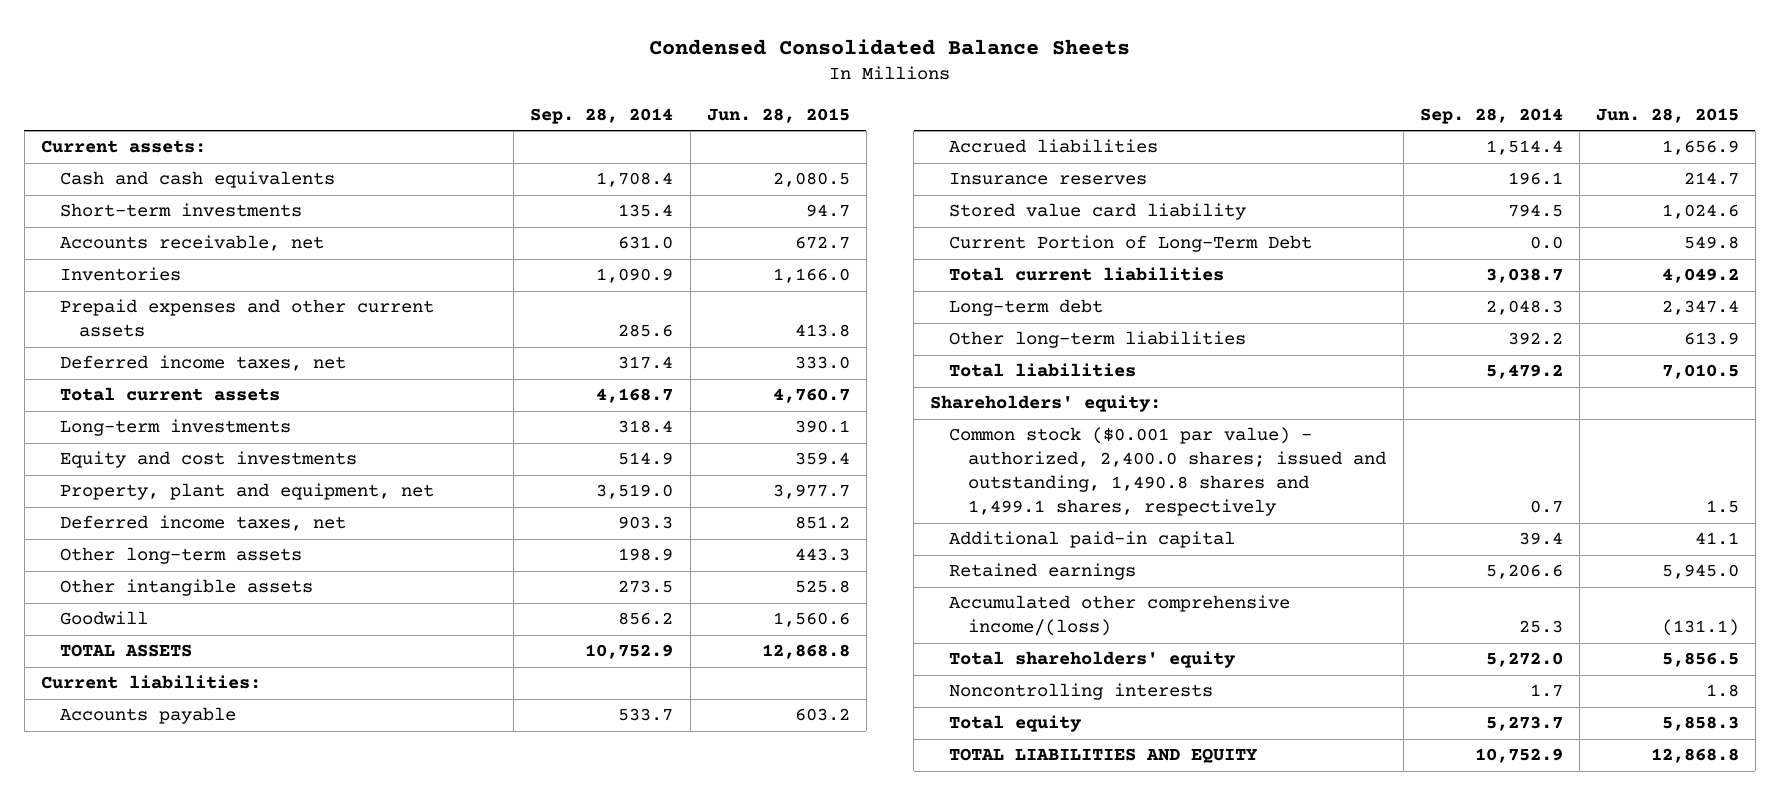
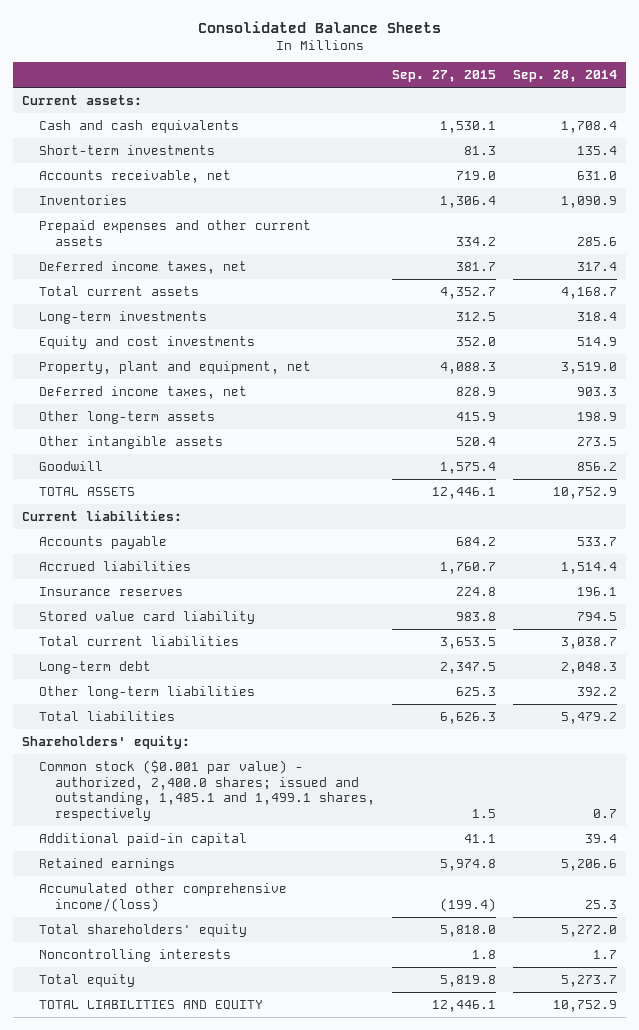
[648,38,1130,55] Condensed Consolidated Balance Sheets -> [197,20,441,33] Consolidated Balance Sheets
[706,107,850,123] Jun. 28, 2015 -> none
none -> [392,70,497,83] Sep. 27, 2015
[949,235,1313,253] Current Portion of Long-Term Debt -> none
[949,427,1387,517] Common stock ($0.001 par value) - authorized, 2,400.0 shares; issued and outstanding, 1,490.8 shares and 1,499.1 shares, respectively -> [38,759,376,821] Common stock ($0.001 par value) - authorized, 2,400.0 shares; issued and outstanding, 1,485.1 and 1,499.1 shares, respectively

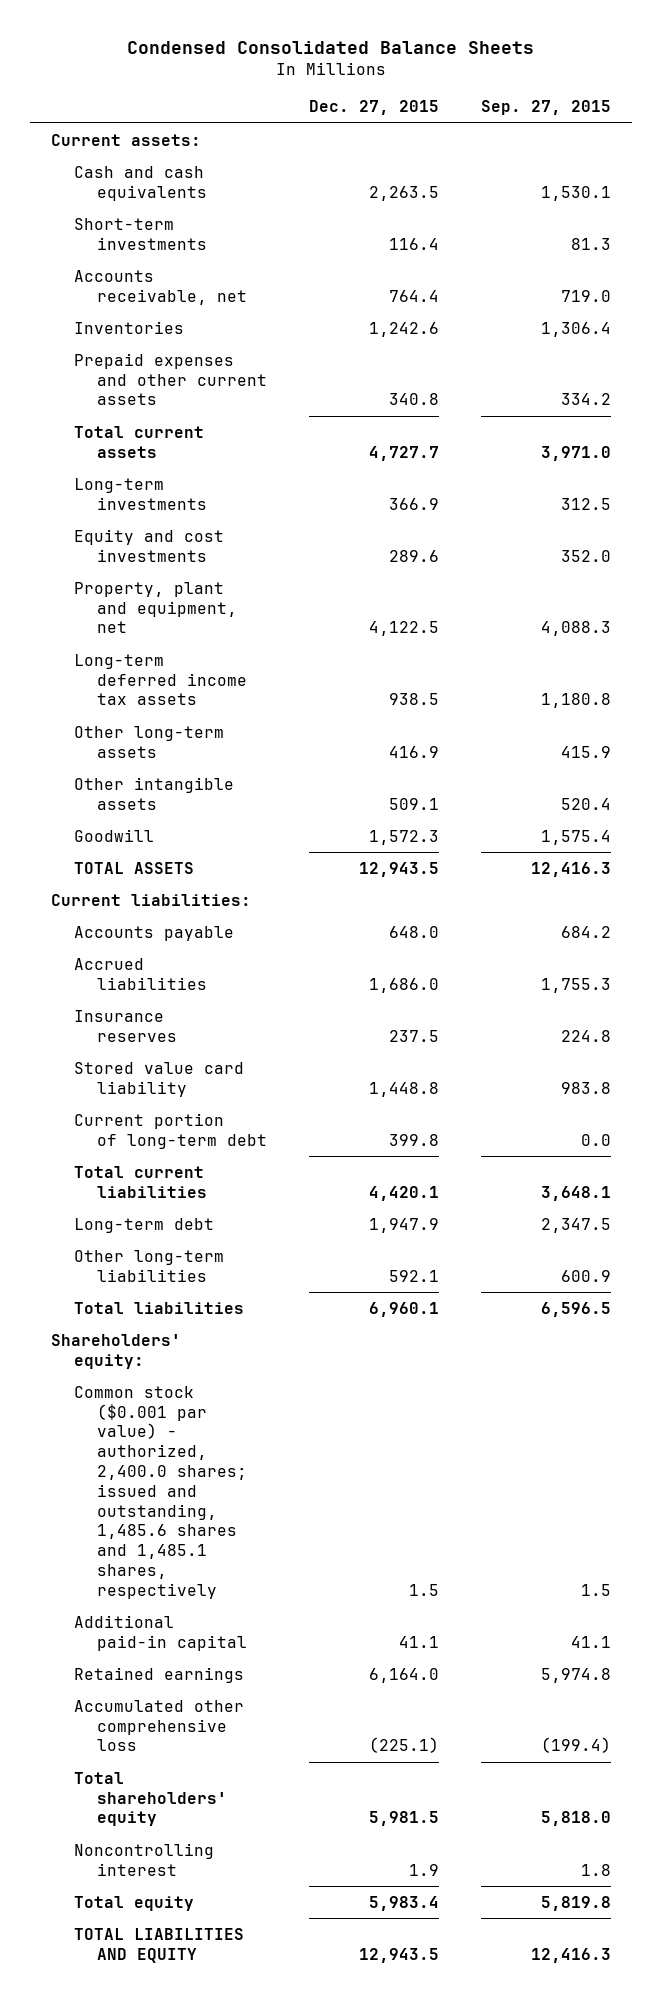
[197,20,441,33] Consolidated Balance Sheets -> [126,41,534,55] Condensed Consolidated Balance Sheets
[513,70,618,83] Sep. 28, 2014 -> none
none -> [308,100,439,116] Dec. 27, 2015
[38,260,247,274] Deferred income taxes, net -> none
[440,286,497,299] 4,352.7 -> [540,445,611,461] 3,971.0
[38,385,247,399] Deferred income taxes, net -> [73,653,247,706] Long-term deferred income tax assets
[456,386,497,396] 828.9 -> [540,693,611,709] 1,180.8
[432,486,497,499] 12,446.1 -> [530,861,611,877] 12,416.3
[440,561,497,574] 1,760.7 -> [540,977,611,993] 1,755.3
none -> [73,1112,267,1149] Current portion of long-term debt
[440,636,497,649] 3,653.5 -> [540,1185,611,1201] 3,648.1
[456,686,497,696] 625.3 -> [560,1269,611,1282] 600.9
[440,711,497,724] 6,626.3 -> [540,1301,611,1317] 6,596.5
[38,759,376,821] Common stock ($0.001 par value) - authorized, 2,400.0 shares; issued and outstanding, 1,485.1 and 1,499.1 shares, respectively -> [73,1385,247,1599] Common stock ($0.001 par value) - authorized, 2,400.0 shares; issued and outstanding, 1,485.6 shares and 1,485.1 shares, respectively
[38,882,287,912] Accumulated other comprehensive income/(loss) -> [73,1699,244,1752] Accumulated other comprehensive loss
[38,948,231,962] Noncontrolling interests -> [73,1842,214,1876] Noncontrolling interest
[432,999,497,1012] 12,446.1 -> [530,1947,611,1963] 12,416.3

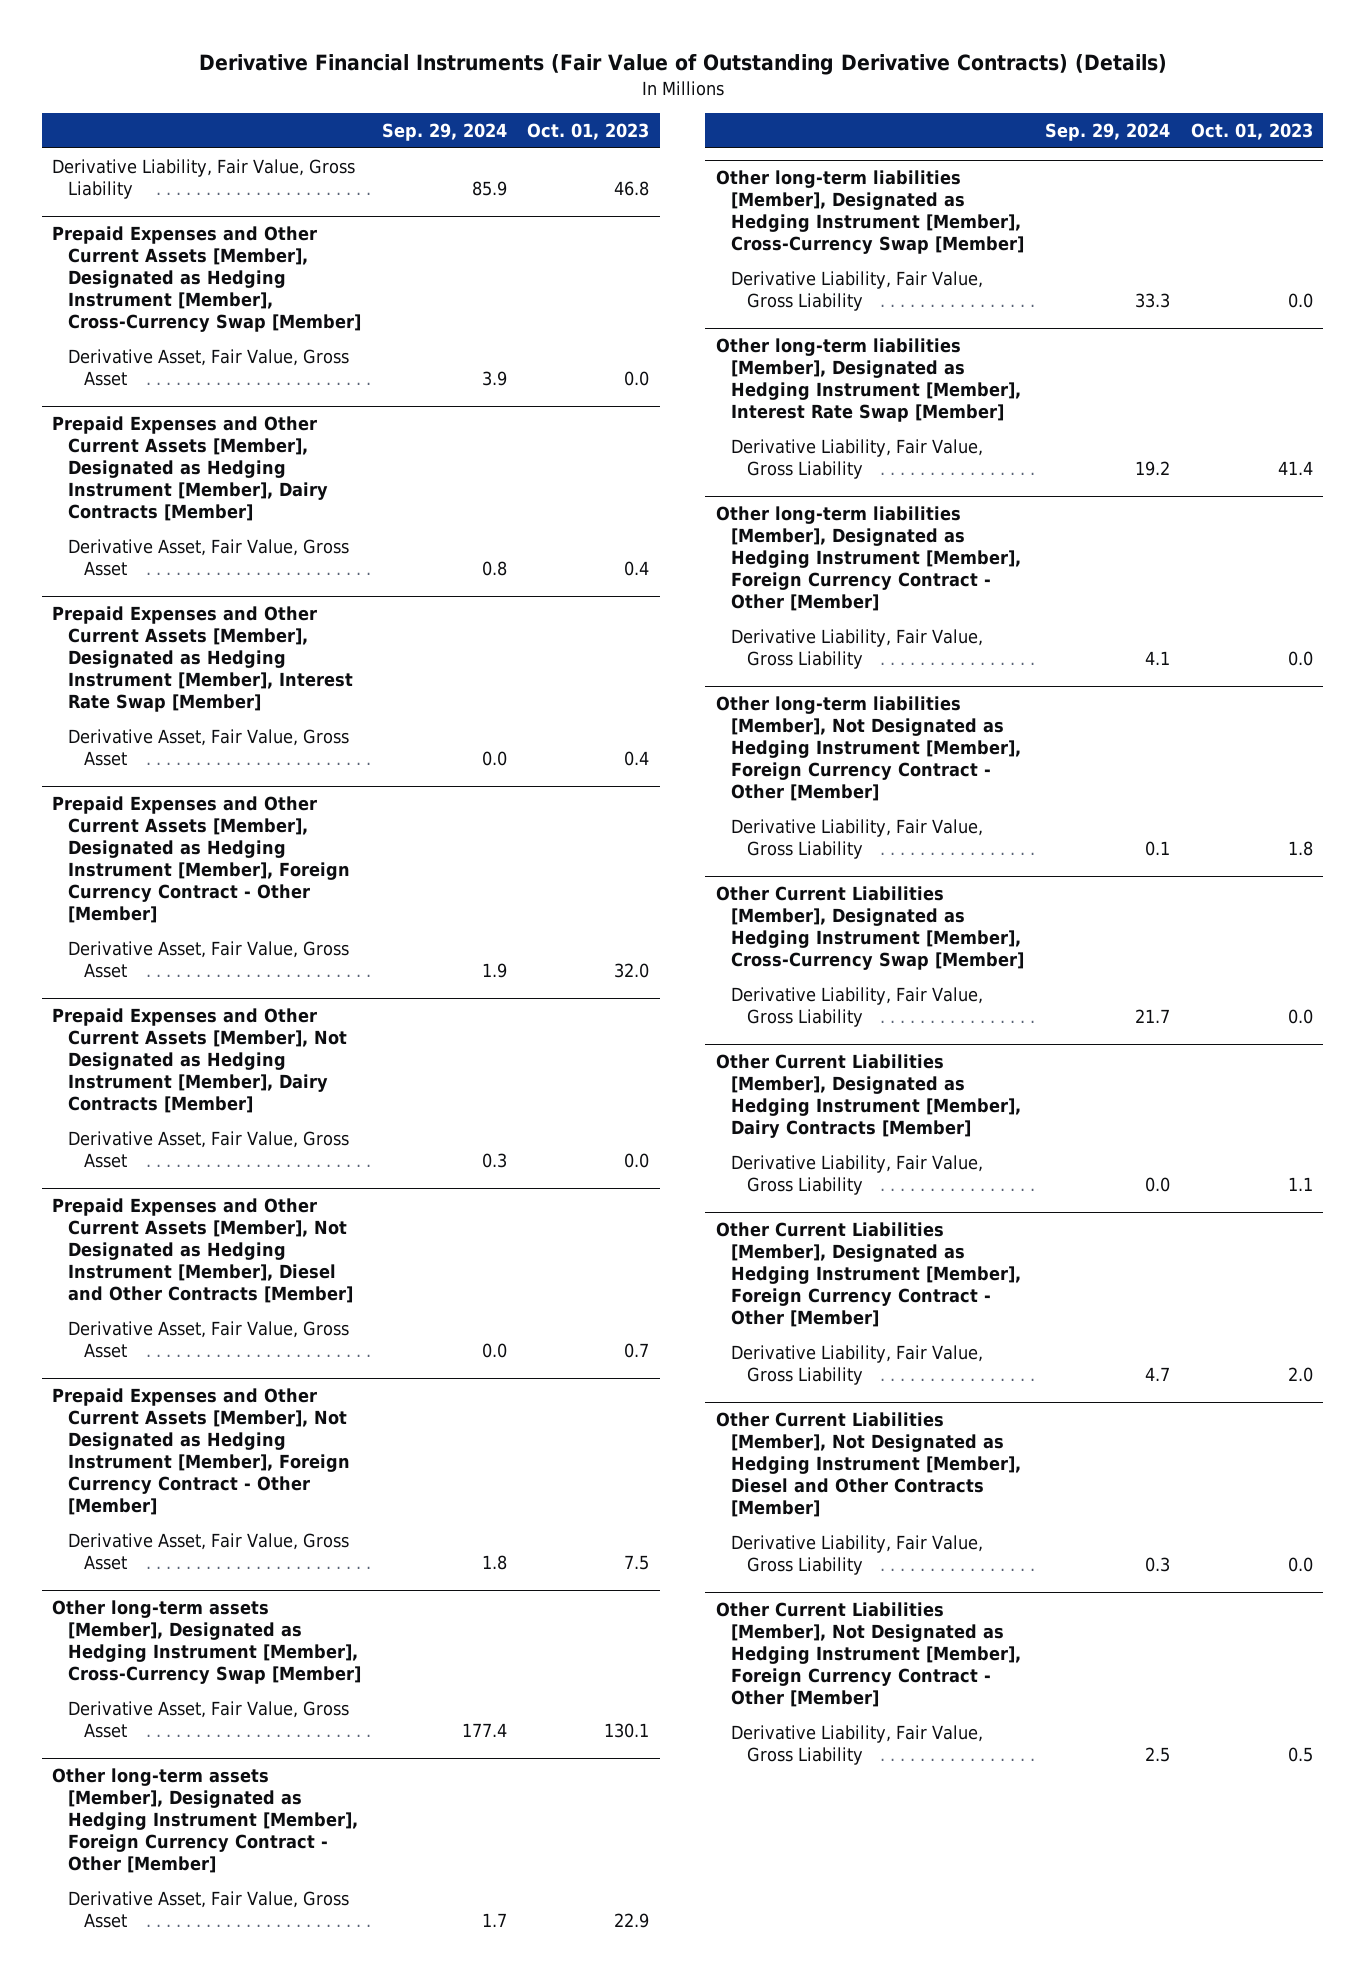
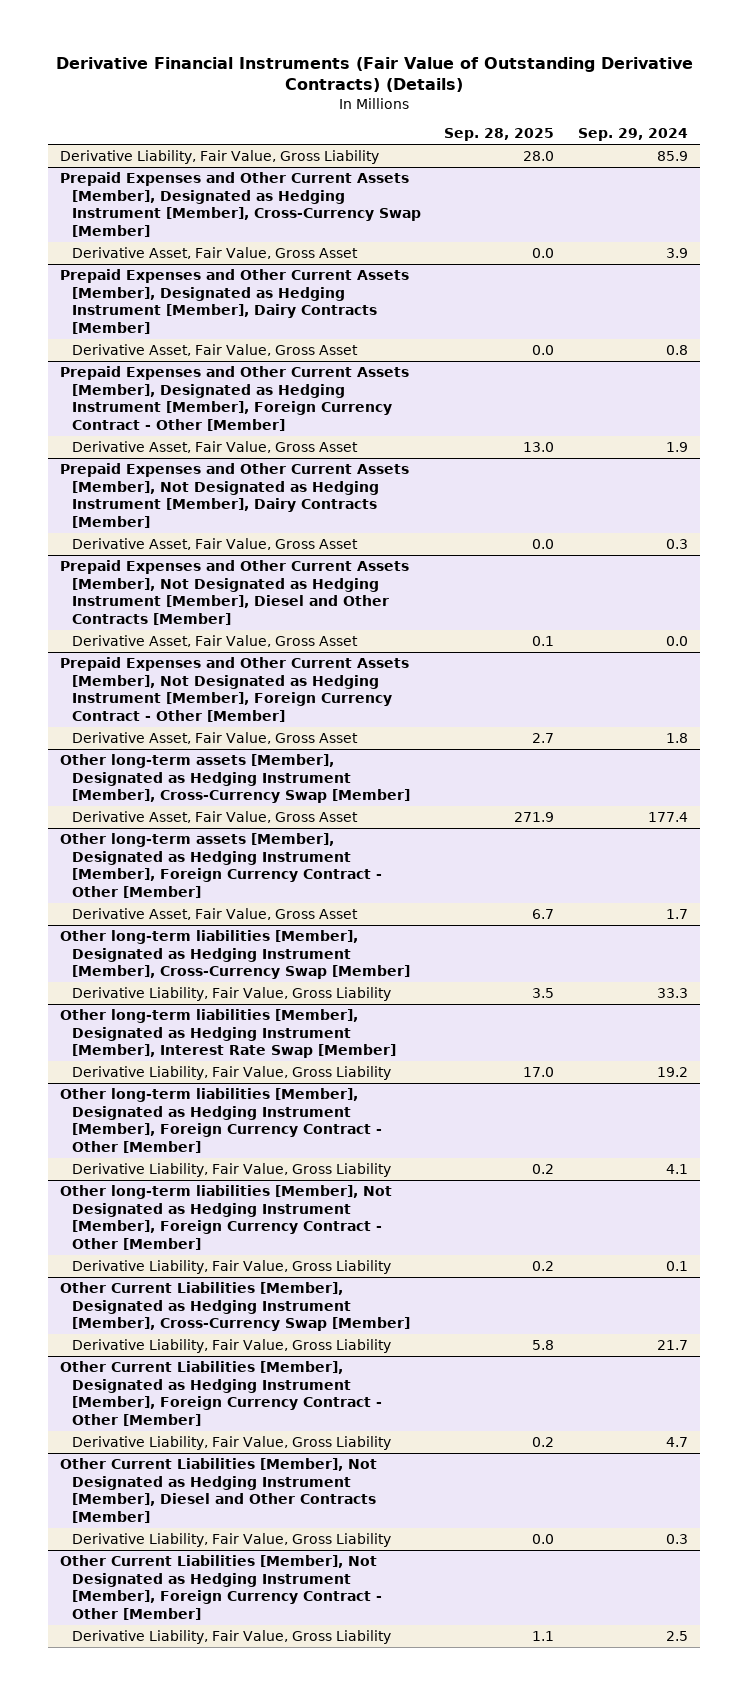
[527,123,650,141] Oct. 01, 2023 -> none
none -> [444,128,555,142] Sep. 28, 2025
[52,605,354,713] Prepaid Expenses and Other Current Assets [Member], Designated as Hedging Instrument [Member], Interest Rate Swap [Member] -> none
[68,728,350,766] Derivative Asset, Fair Value, Gross Asset -> none
[715,1053,1022,1139] Other Current Liabilities [Member], Designated as Hedging Instrument [Member], Dairy Contracts [Member] -> none
[731,1154,984,1195] Derivative Liability, Fair Value, Gross Liability -> none

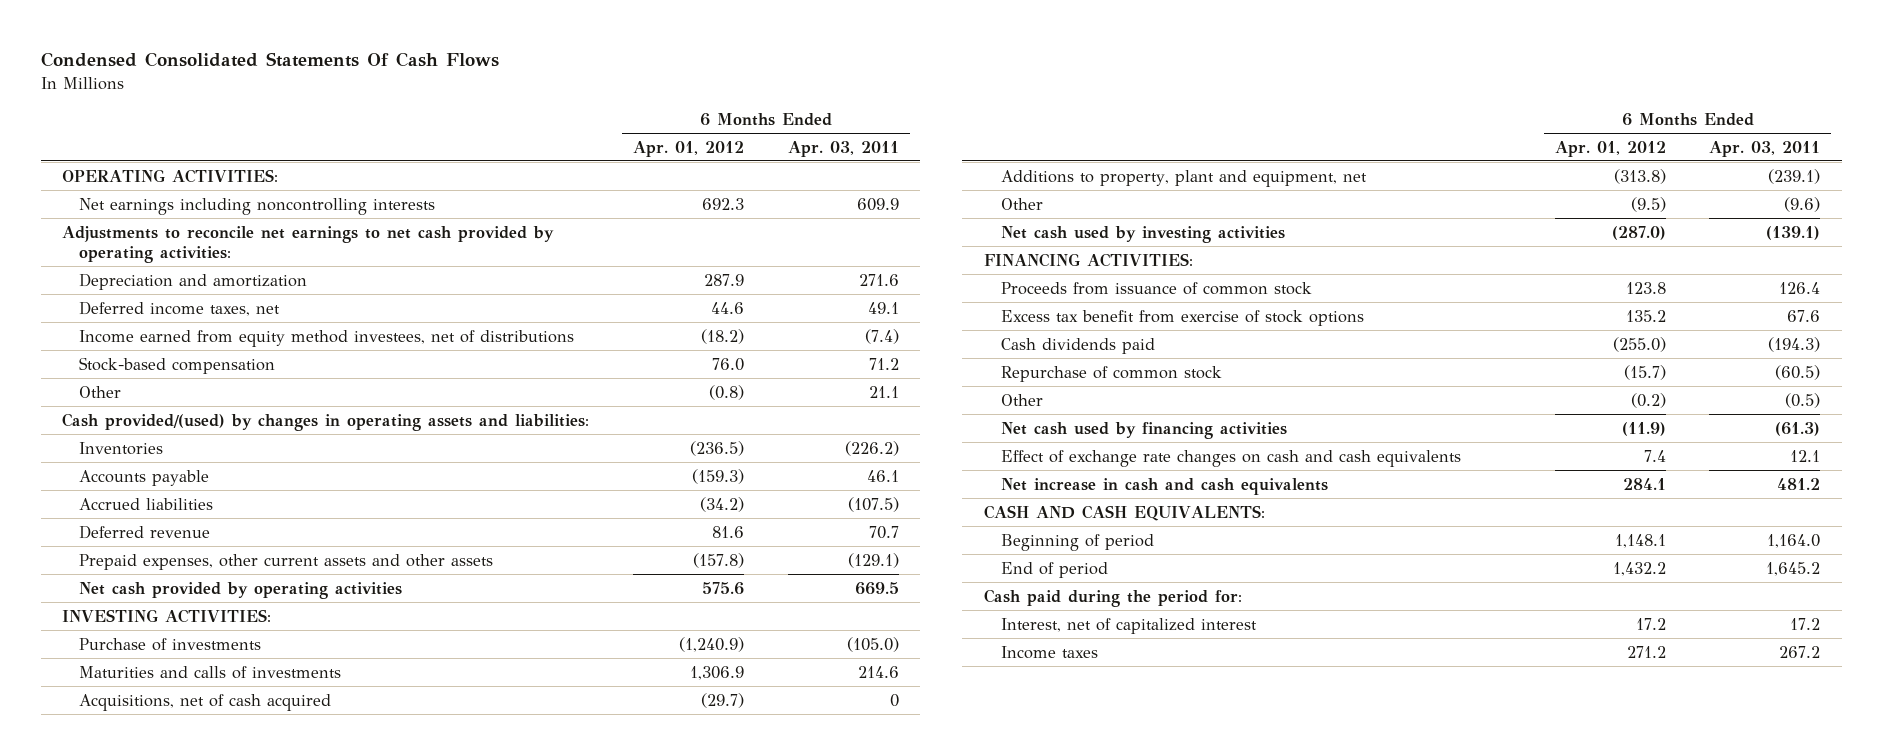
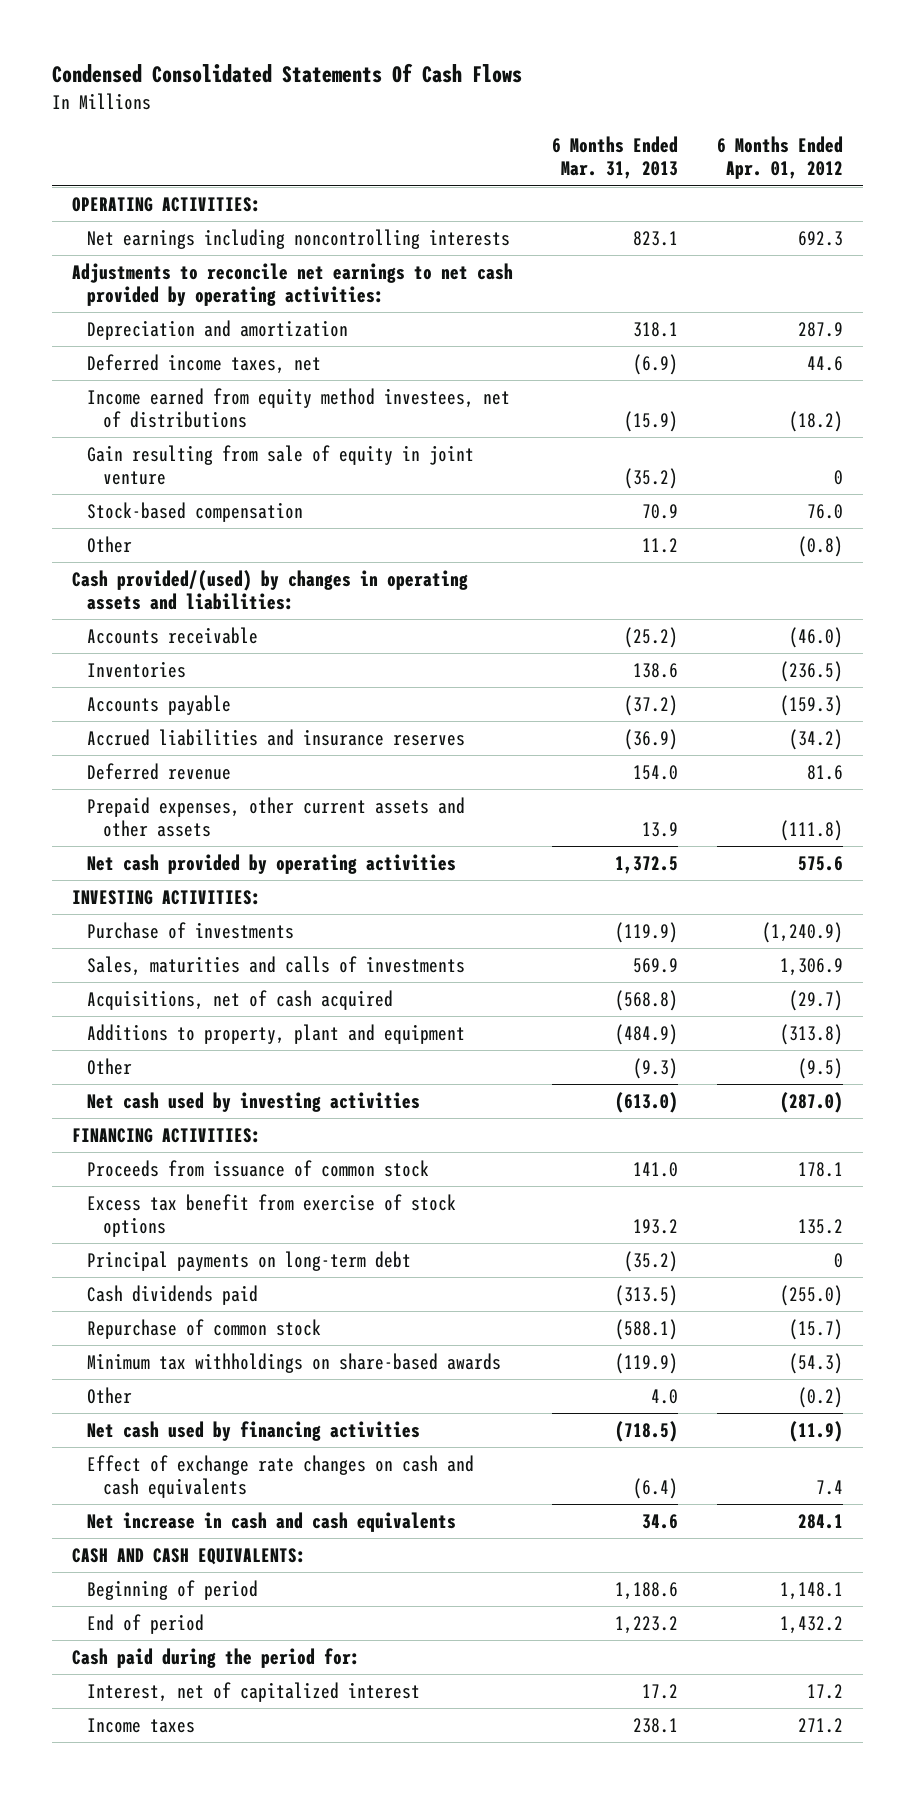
[787,140,899,157] Apr. 03, 2011 -> none
none -> [551,136,678,180] 6 Months Ended Mar. 31, 2013
none -> [87,444,475,485] Gain resulting from sale of equity in joint venture
none -> [87,626,259,644] Accounts receivable
[78,497,213,510] Accrued liabilities -> [87,728,466,746] Accrued liabilities and insurance reserves
[692,552,744,568] (157.8) -> [780,819,844,841] (111.8)
[78,665,341,679] Maturities and calls of investments -> [87,955,466,976] Sales, maturities and calls of investments
[1000,169,1367,187] Additions to property, plant and equipment, net -> [87,1023,466,1044] Additions to property, plant and equipment
[1625,281,1666,294] 123.8 -> [798,1161,844,1177] 178.1
none -> [87,1250,412,1271] Principal payments on long-term debt
none -> [87,1352,502,1373] Minimum tax withholdings on share-based awards

